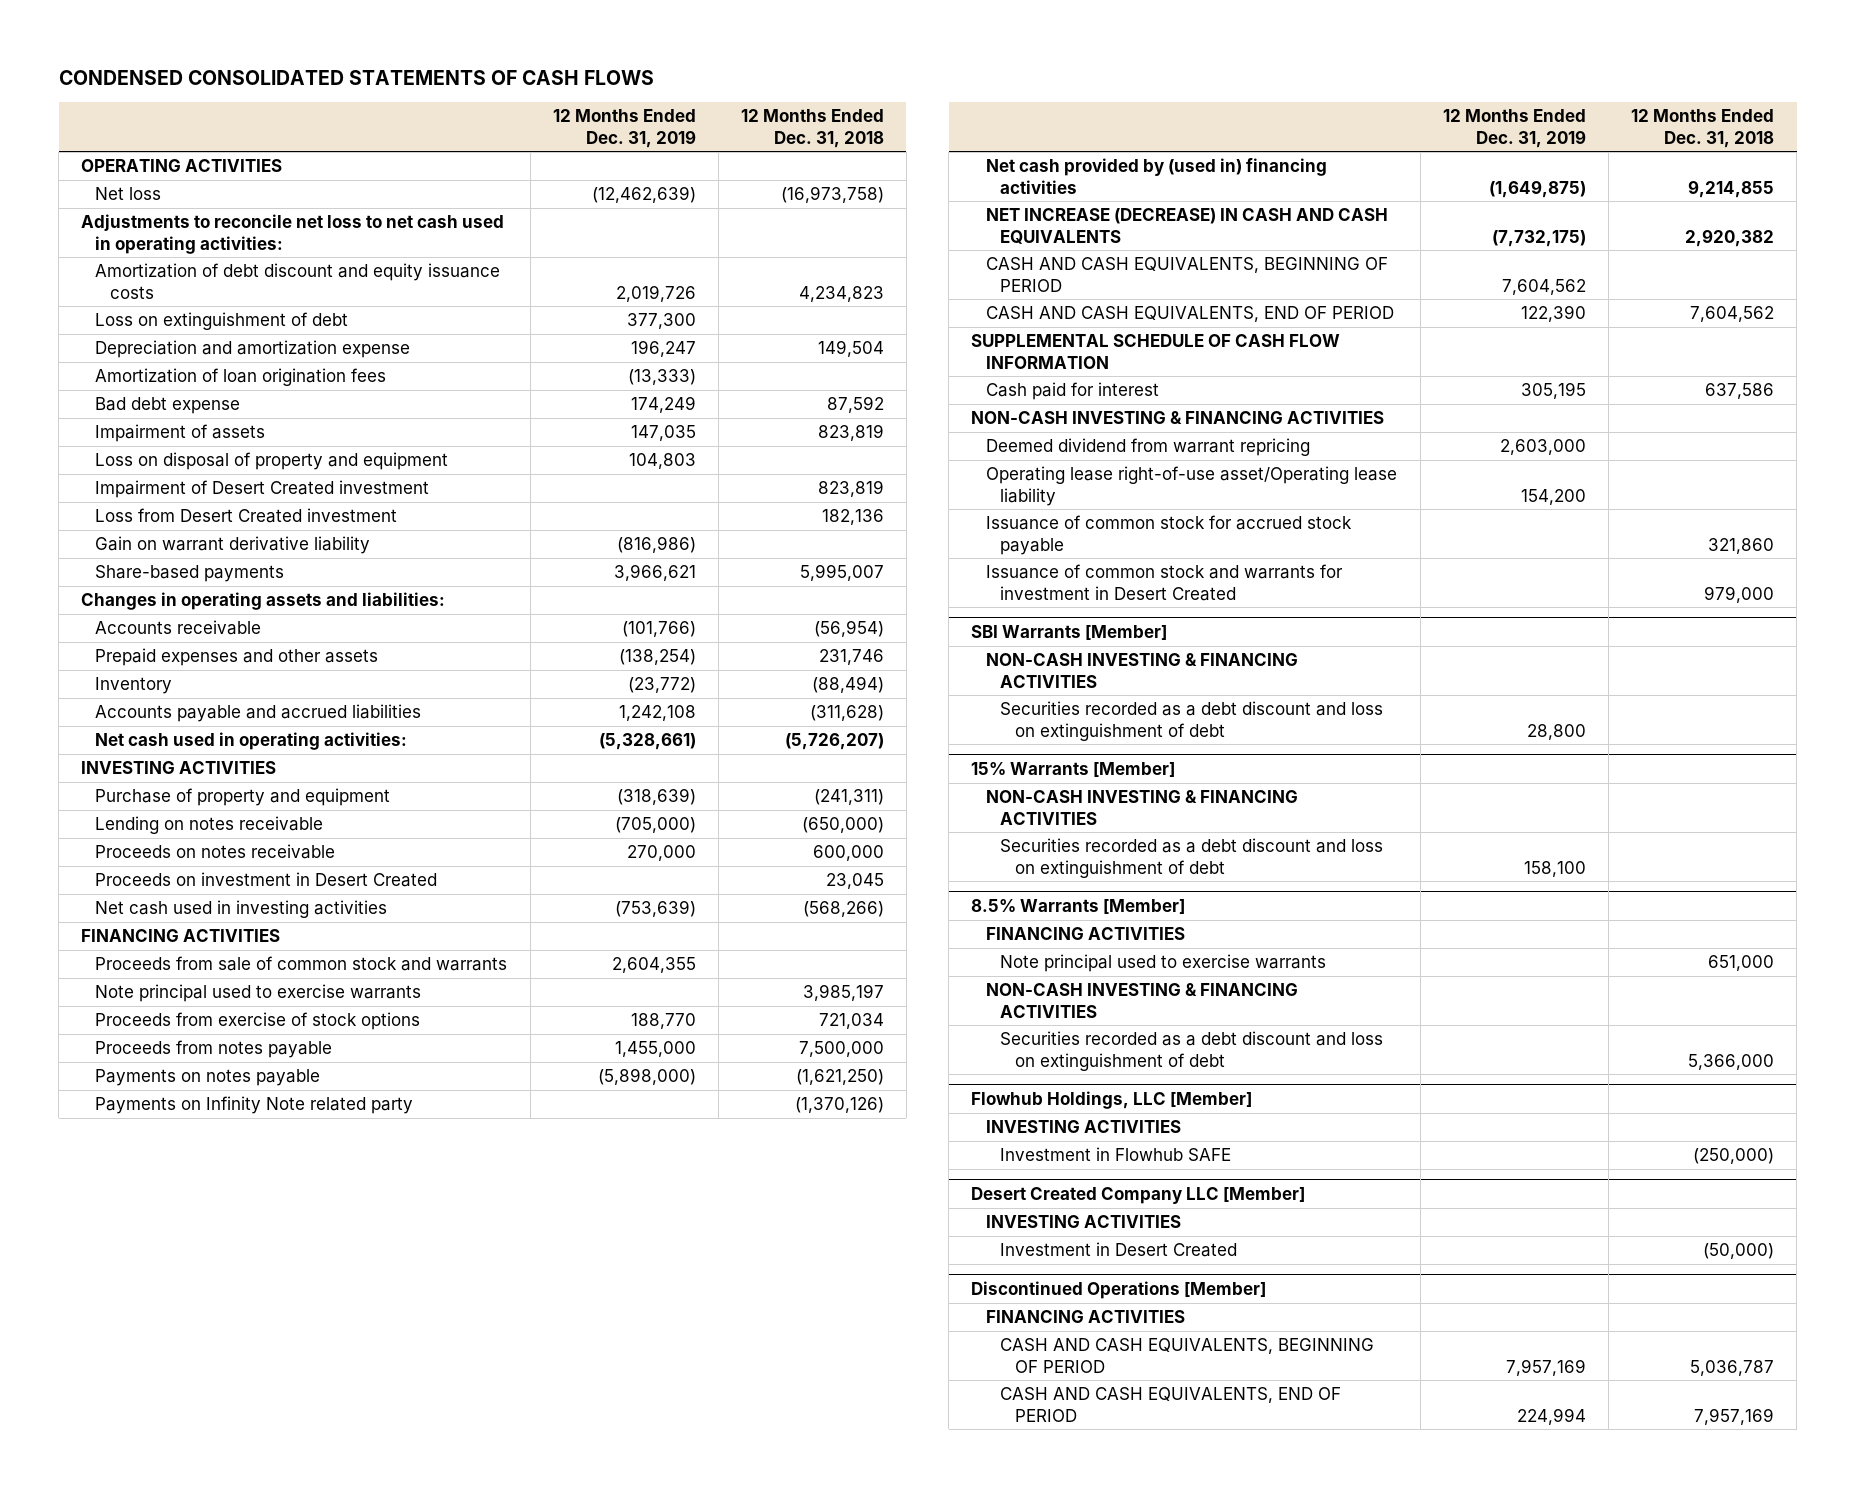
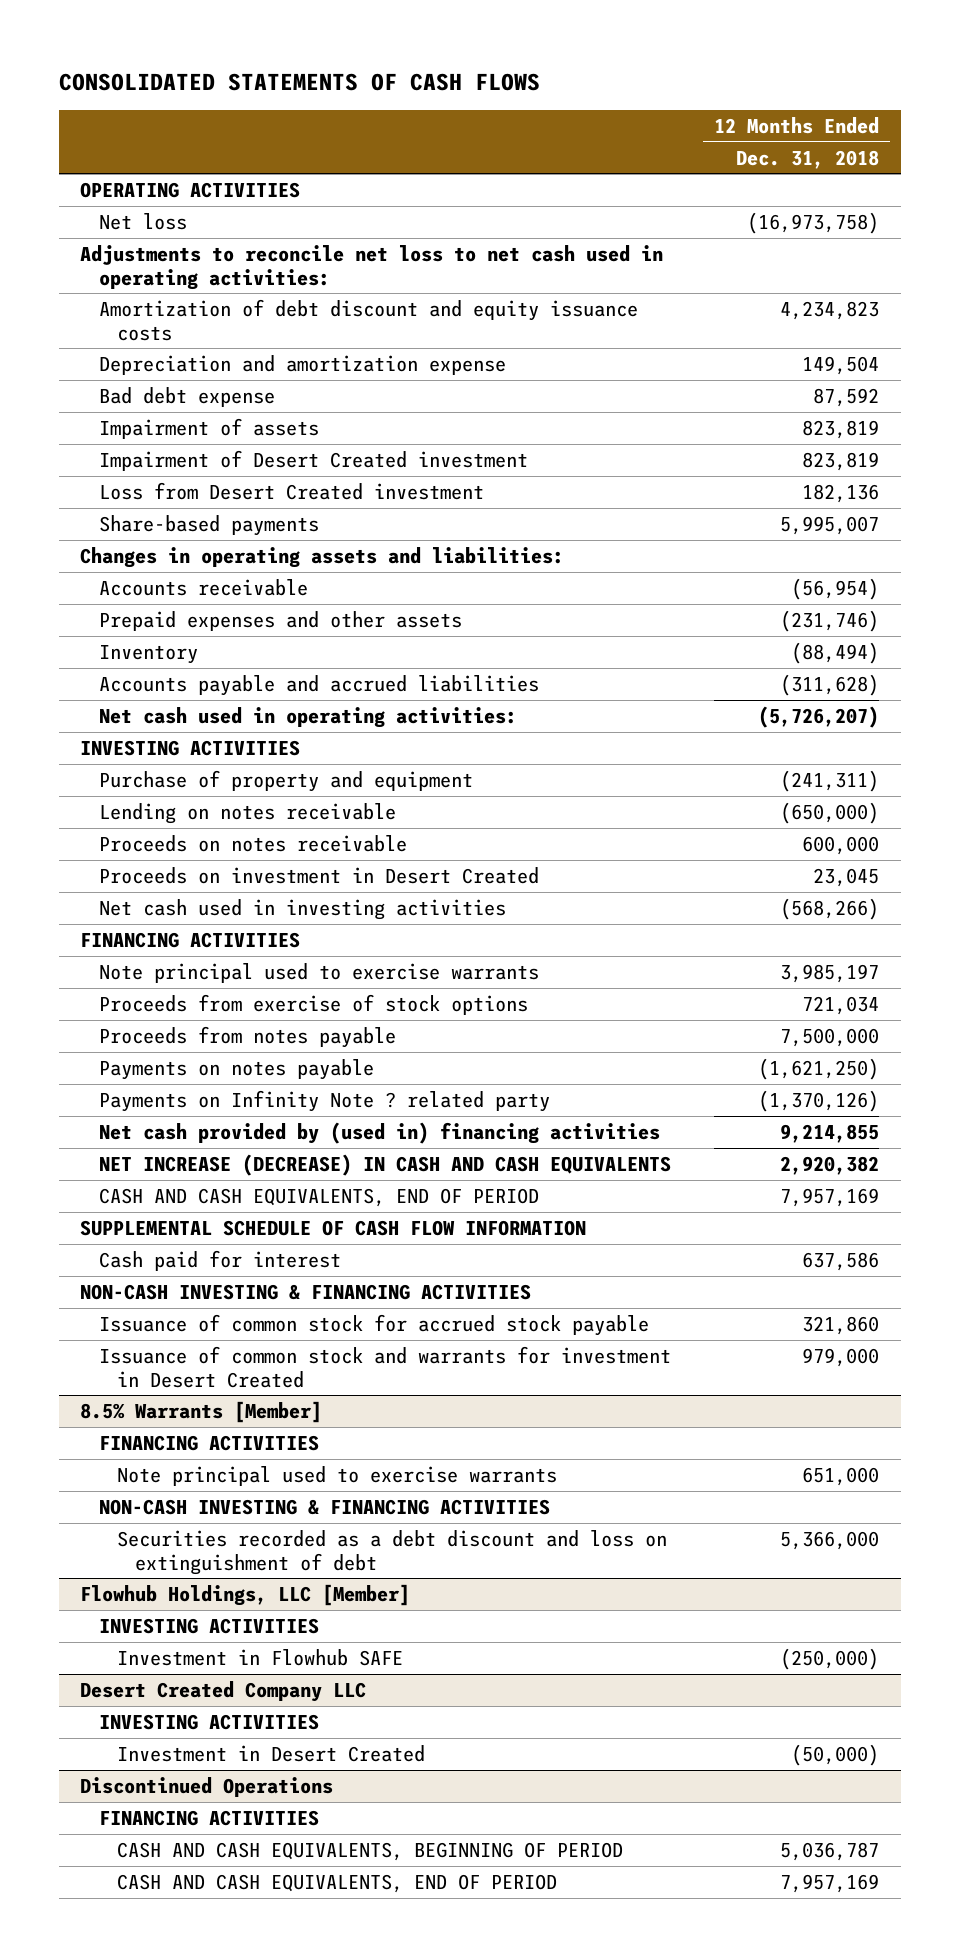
[58,69,654,85] CONDENSED CONSOLIDATED STATEMENTS OF CASH FLOWS -> [58,72,540,91] CONSOLIDATED STATEMENTS OF CASH FLOWS
[552,109,696,148] 12 Months Ended Dec. 31, 2019 -> none
[95,312,349,331] Loss on extinguishment of debt -> none
[95,368,387,387] Amortization of loan origination fees -> none
[95,452,449,471] Loss on disposal of property and equipment -> none
[95,536,371,555] Gain on warrant derivative liability -> none
[818,649,884,666] 231,746 -> [780,609,880,632] (231,746)
[95,956,508,972] Proceeds from sale of common stock and warrants -> none
[95,1096,414,1115] Payments on Infinity Note related party -> [98,1089,550,1112] Payments on Infinity Note ? related party
[985,257,1388,292] CASH AND CASH EQUIVALENTS, BEGINNING OF PERIOD -> none
[1690,306,1775,323] 7,604,562 -> [780,1187,880,1207] 7,957,169
[985,438,1310,457] Deemed dividend from warrant repricing -> none
[985,466,1397,506] Operating lease right-of-use asset/Operating lease liability -> none
[971,624,1168,640] SBI Warrants [Member] -> none
[985,653,1298,688] NON-CASH INVESTING & FINANCING ACTIVITIES -> none
[1000,701,1384,741] Securities recorded as a debt discount and loss on extinguishment of debt -> none
[971,761,1176,777] 15% Warrants [Member] -> none
[985,790,1298,825] NON-CASH INVESTING & FINANCING ACTIVITIES -> none
[1000,838,1384,878] Securities recorded as a debt discount and loss on extinguishment of debt -> none
[971,1186,1306,1204] Desert Created Company LLC [Member] -> [80,1680,367,1702] Desert Created Company LLC
[971,1280,1267,1299] Discontinued Operations [Member] -> [80,1776,334,1797] Discontinued Operations

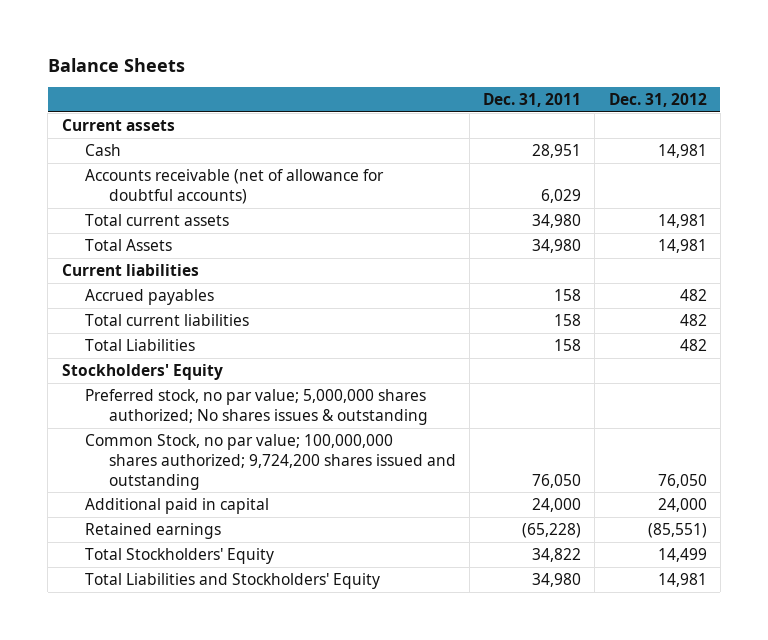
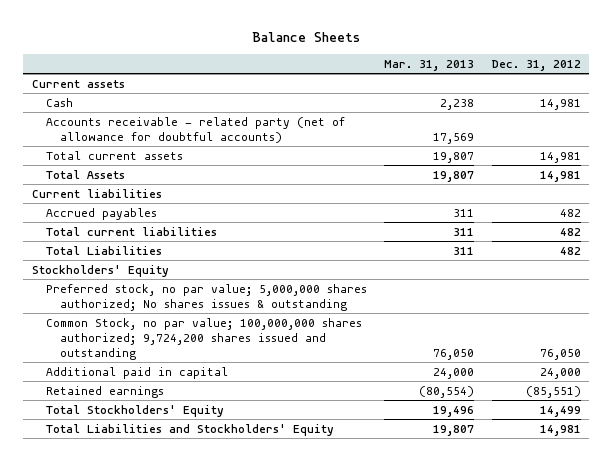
[483,93,582,108] Dec. 31, 2011 -> none
none -> [384,59,475,71] Mar. 31, 2013
[85,168,385,204] Accounts receivable (net of allowance for doubtful accounts) -> [45,116,345,143] Accounts receivable - related party (net of allowance for doubtful accounts)

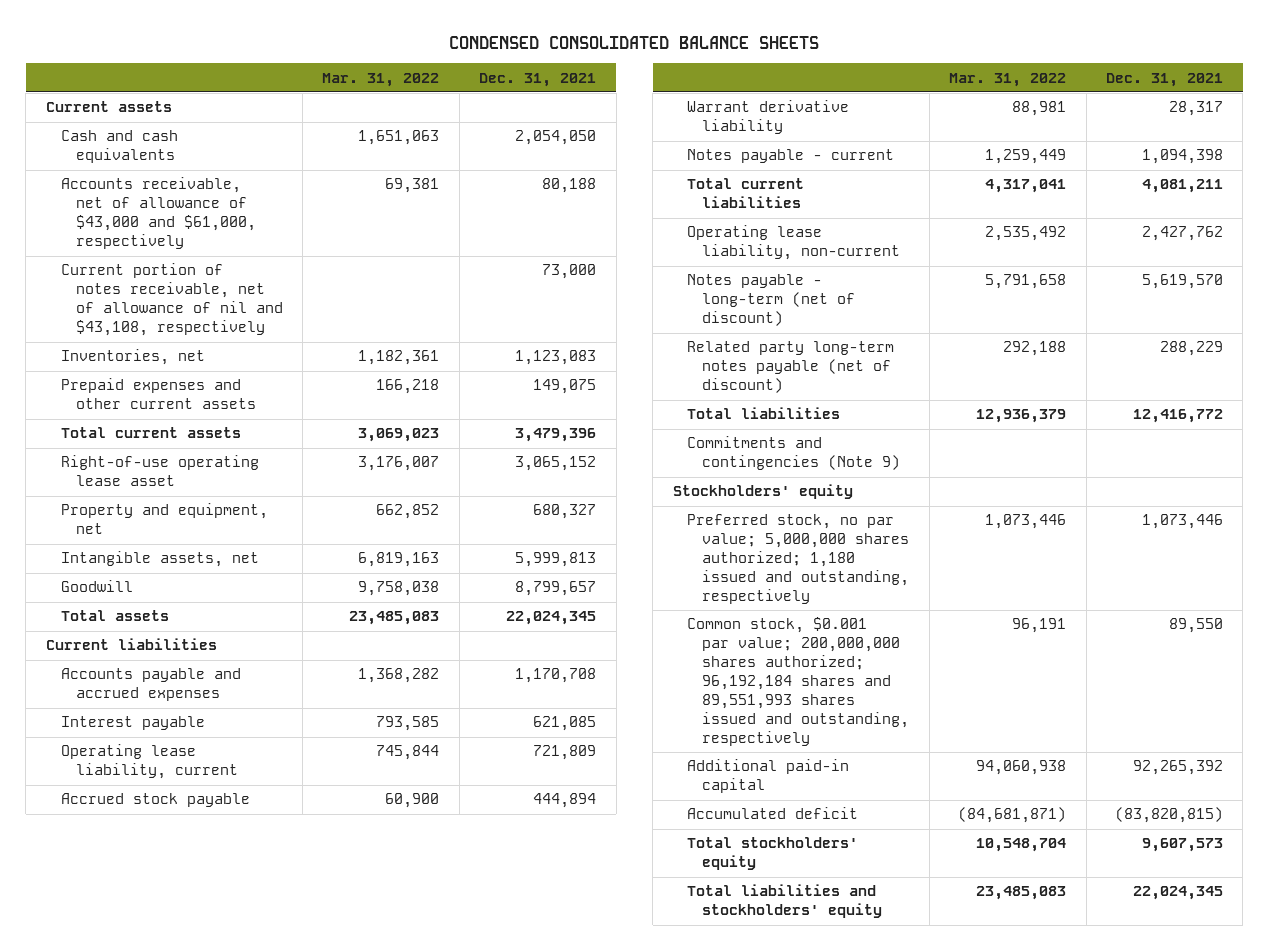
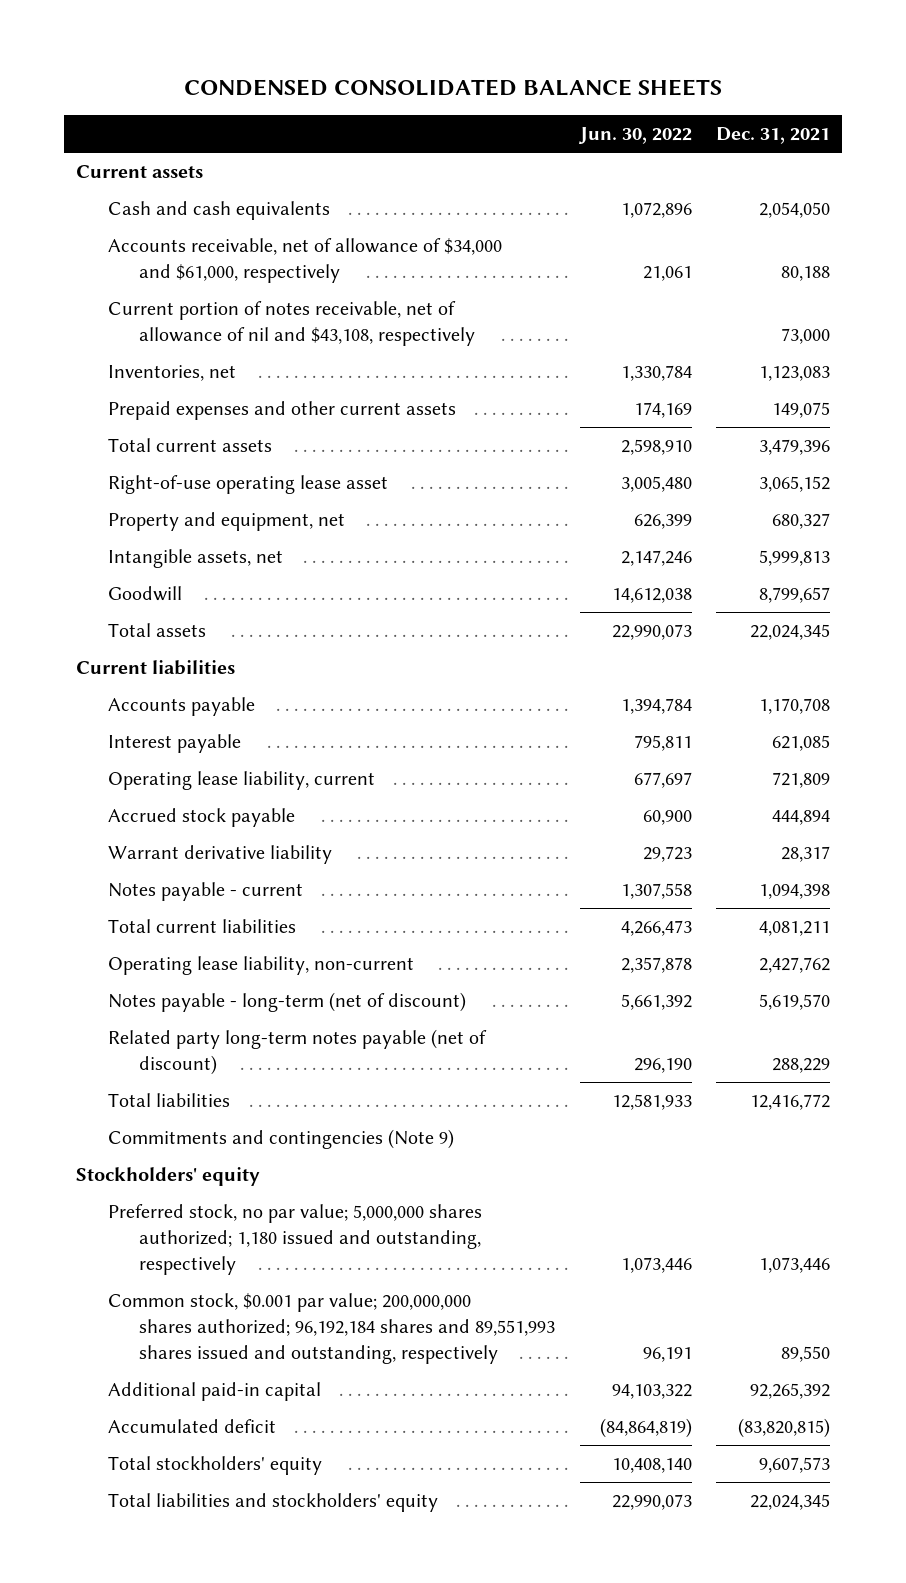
[322,72,440,87] Mar. 31, 2022 -> none
none -> [577,127,692,145] Jun. 30, 2022
[60,177,256,250] Accounts receivable, net of allowance of $43,000 and $61,000, respectively -> [107,238,502,284] Accounts receivable, net of allowance of $34,000 and $61,000, respectively
[60,668,241,702] Accounts payable and accrued expenses -> [107,697,255,717] Accounts payable

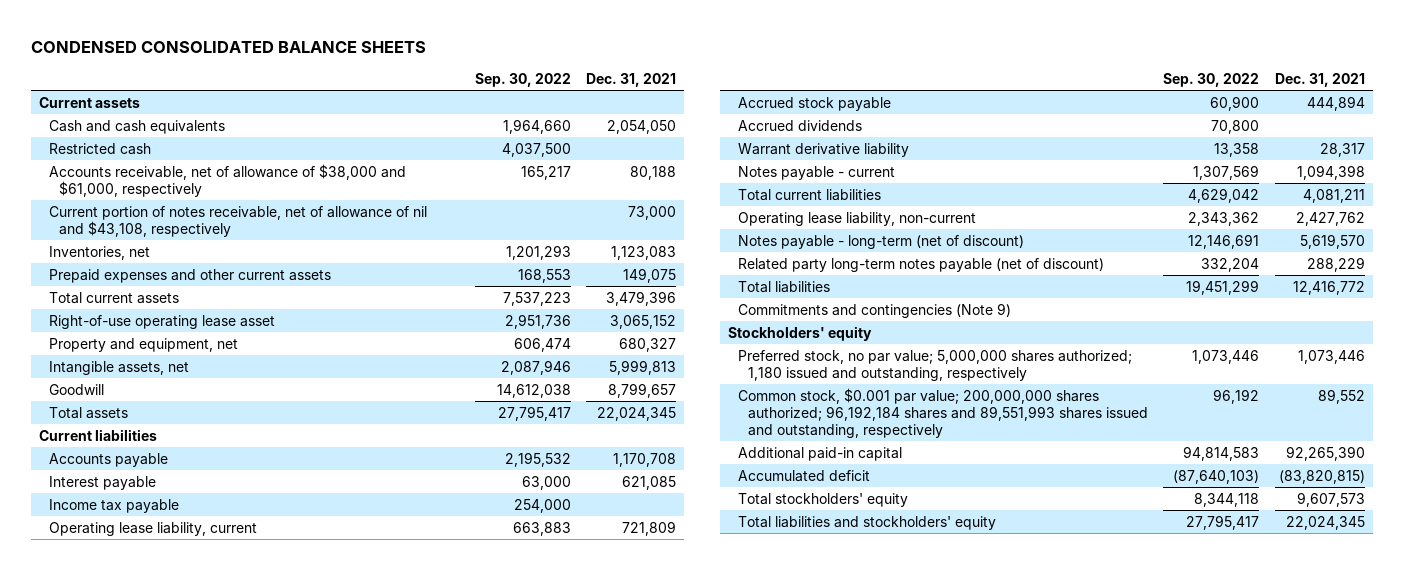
[577,127,692,145] Jun. 30, 2022 -> none
none -> [474,72,571,87] Sep. 30, 2022
none -> [48,142,151,155] Restricted cash
[107,238,502,284] Accounts receivable, net of allowance of $34,000 and $61,000, respectively -> [48,163,406,197] Accounts receivable, net of allowance of $38,000 and $61,000, respectively
none -> [48,498,179,513] Income tax payable
none -> [737,119,862,131] Accrued dividends
[781,1346,831,1363] 89,550 -> [1318,388,1366,404] 89,552
[750,1383,831,1400] 92,265,392 -> [1286,445,1366,461] 92,265,390

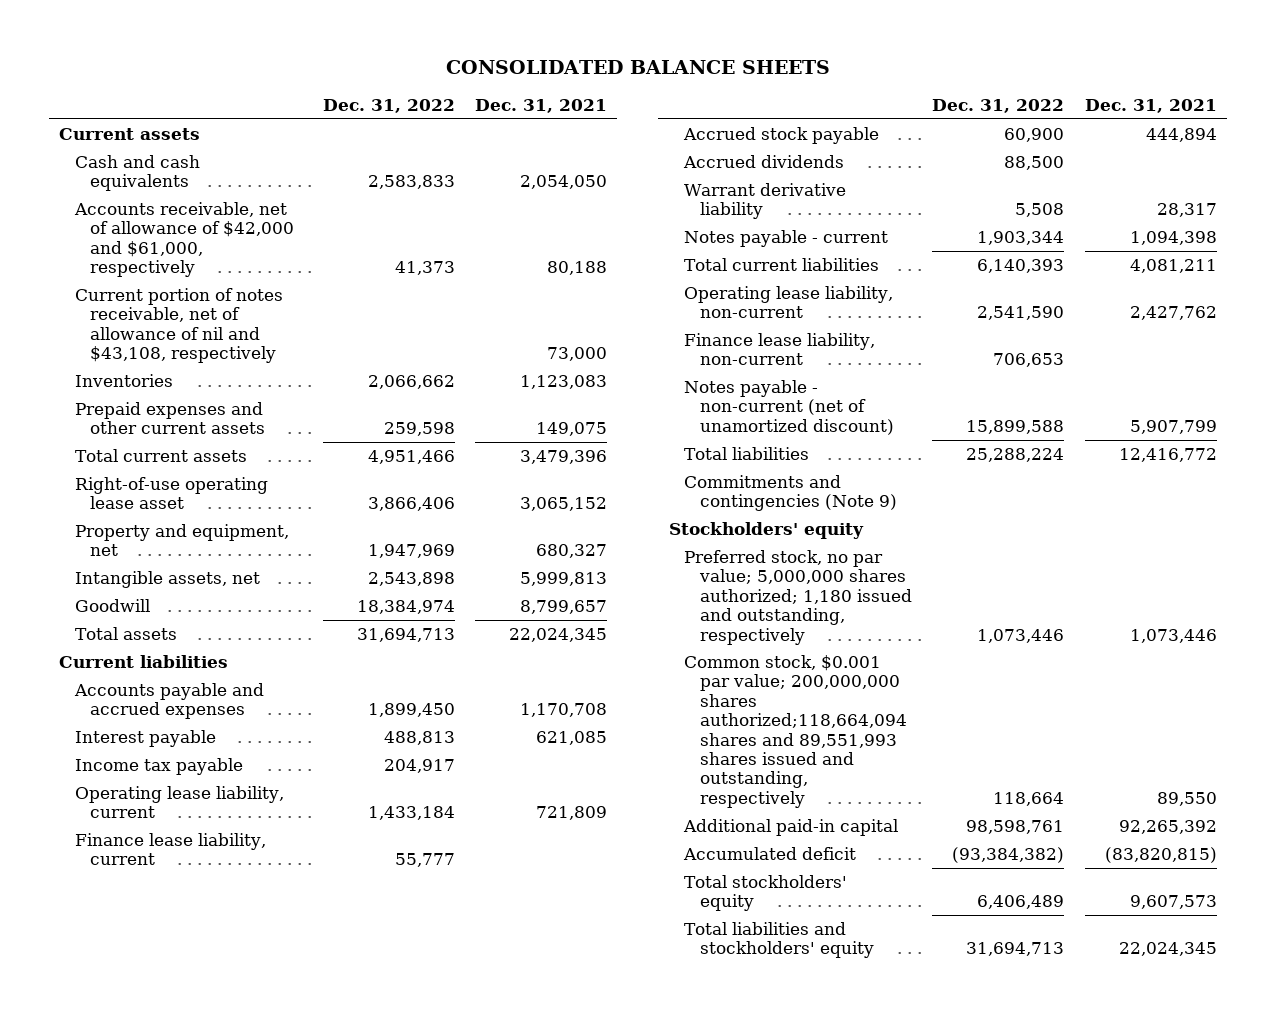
[31,40,427,53] CONDENSED CONSOLIDATED BALANCE SHEETS -> [445,60,830,75] CONSOLIDATED BALANCE SHEETS
[474,72,571,87] Sep. 30, 2022 -> none
none -> [322,98,455,113] Dec. 31, 2022
[48,142,151,155] Restricted cash -> none
[48,163,406,197] Accounts receivable, net of allowance of $38,000 and $61,000, respectively -> [73,201,295,278] Accounts receivable, net of allowance of $42,000 and $61,000, respectively
[48,245,150,260] Inventories, net -> [74,373,173,387] Inventories
[48,452,168,467] Accounts payable -> [73,682,264,720] Accounts payable and accrued expenses
none -> [74,832,266,866] Finance lease liability, current
[737,257,1104,272] Related party long-term notes payable (net of discount) -> none
none -> [684,332,876,366] Finance lease liability, non-current
[737,234,1024,249] Notes payable - long-term (net of discount) -> [684,379,895,435] Notes payable - non-current (net of unamortized discount)
[1300,233,1366,249] 5,619,570 -> [1129,419,1217,434] 5,907,799
[737,387,1148,438] Common stock, $0.001 par value; 200,000,000 shares authorized; 96,192,184 shares and 89,551,993 shares issued and outstanding, respectively -> [684,654,908,808] Common stock, $0.001 par value; 200,000,000 shares authorized;118,664,094 shares and 89,551,993 shares issued and outstanding, respectively
[1318,388,1366,404] 89,552 -> [1156,791,1217,806] 89,550
[1286,445,1366,461] 92,265,390 -> [1118,819,1217,834] 92,265,392

